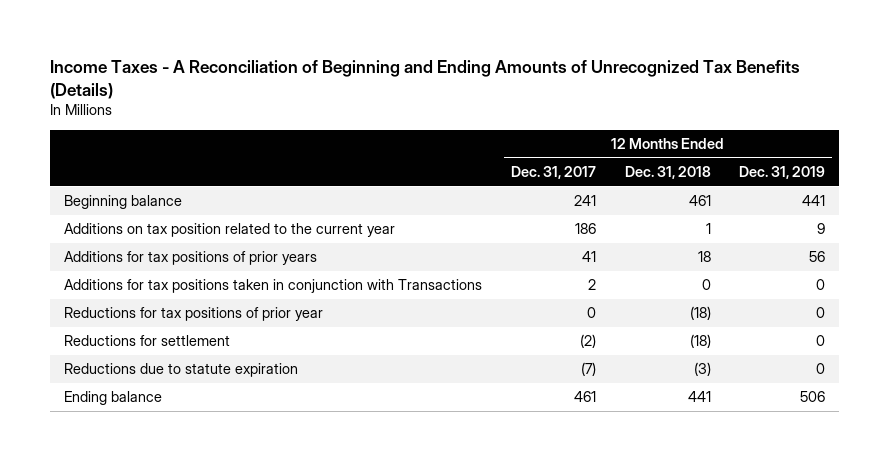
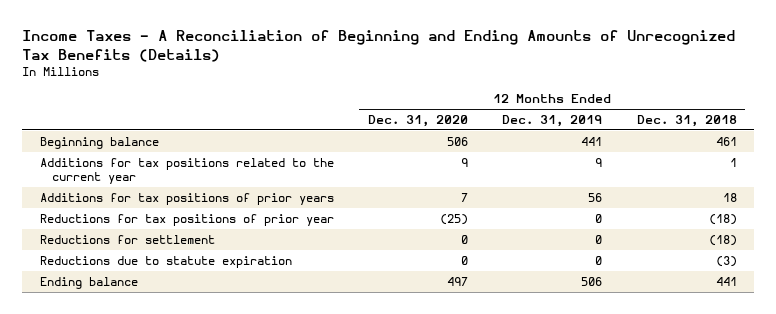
[510,166,596,180] Dec. 31, 2017 -> none
none -> [367,115,468,128] Dec. 31, 2020
[64,223,396,238] Additions on tax position related to the current year -> [39,157,334,185] Additions for tax positions related to the current year
[64,279,483,294] Additions for tax positions taken in conjunction with Transactions -> none

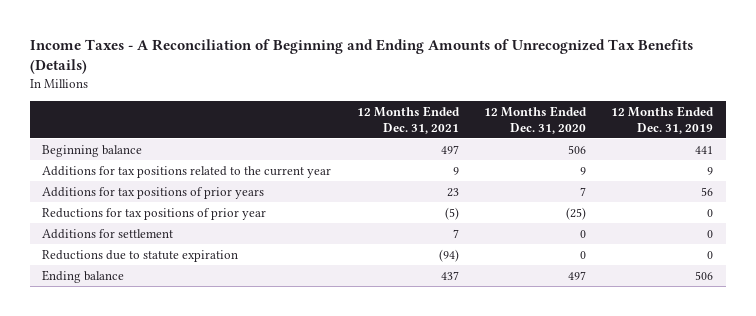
[636,115,737,128] Dec. 31, 2018 -> none
none -> [356,105,460,134] 12 Months Ended Dec. 31, 2021
[39,234,215,244] Reductions for settlement -> [42,228,174,239] Additions for settlement

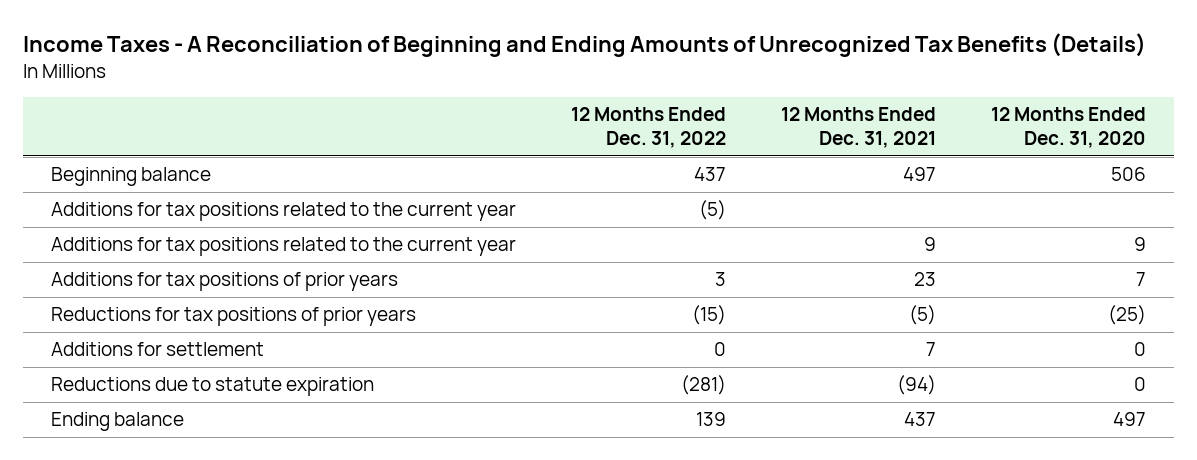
[611,105,715,134] 12 Months Ended Dec. 31, 2019 -> none
none -> [570,107,726,149] 12 Months Ended Dec. 31, 2022
none -> [50,202,516,222] Additions for tax positions related to the current year
[42,207,267,220] Reductions for tax positions of prior year -> [50,307,416,327] Reductions for tax positions of prior years

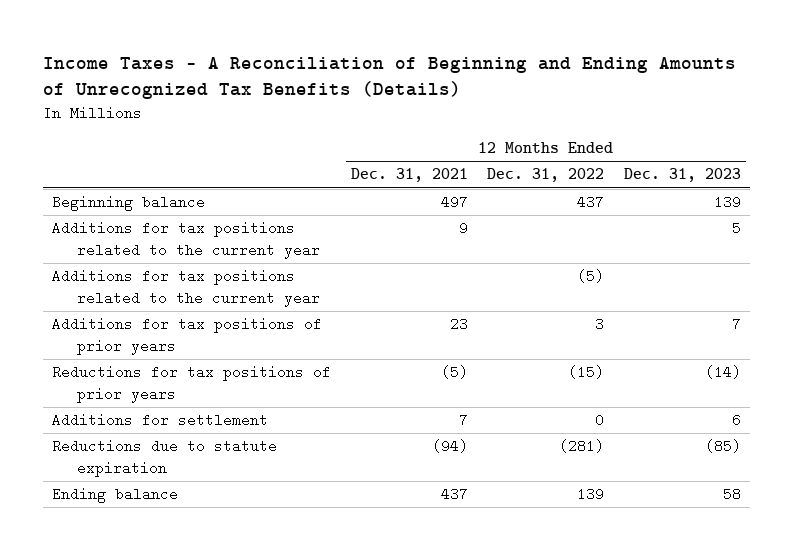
[991,107,1147,149] 12 Months Ended Dec. 31, 2020 -> none
none -> [623,168,741,183] Dec. 31, 2023
[50,202,516,222] Additions for tax positions related to the current year -> [52,269,320,307] Additions for tax positions related to the current year

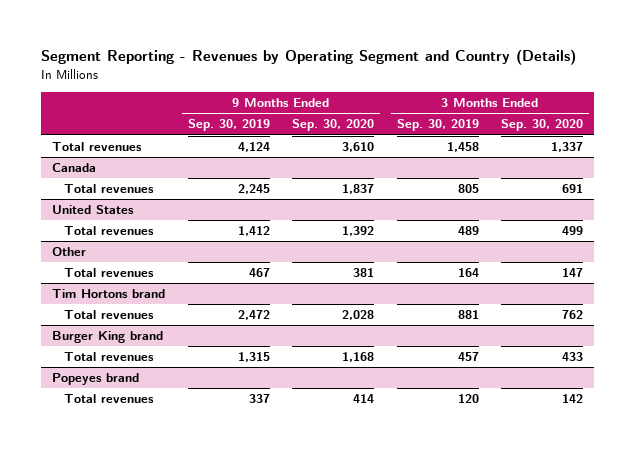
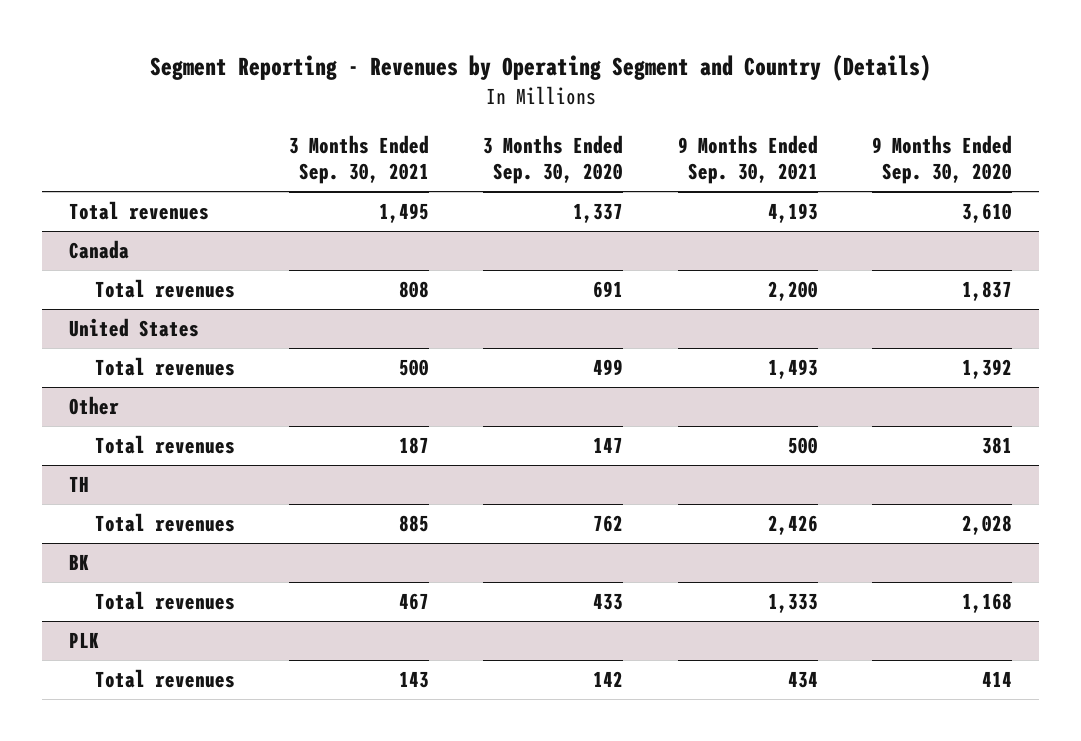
[187,119,270,132] Sep. 30, 2019 -> none
[396,119,479,132] Sep. 30, 2019 -> none
none -> [288,134,429,184] 3 Months Ended Sep. 30, 2021
none -> [677,134,818,184] 9 Months Ended Sep. 30, 2021
[52,289,166,299] Tim Hortons brand -> [69,476,90,493] TH
[52,331,164,344] Burger King brand -> [69,554,90,571] BK
[52,373,140,386] Popeyes brand -> [69,632,100,649] PLK

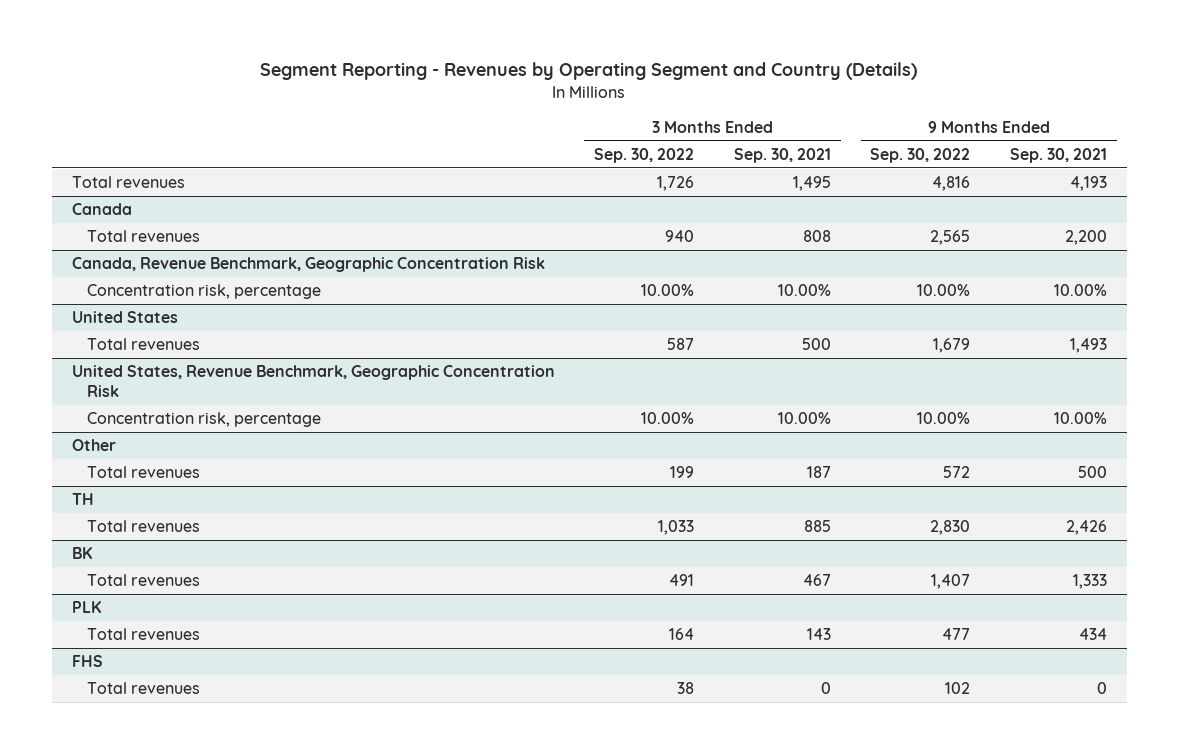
[483,134,624,184] 3 Months Ended Sep. 30, 2020 -> none
[871,134,1012,184] 9 Months Ended Sep. 30, 2020 -> none
none -> [594,148,695,164] Sep. 30, 2022
none -> [870,148,971,164] Sep. 30, 2022
none -> [71,257,545,273] Canada, Revenue Benchmark, Geographic Concentration Risk
none -> [86,284,321,300] Concentration risk, percentage
none -> [71,365,555,397] United States, Revenue Benchmark, Geographic Concentration Risk
none -> [86,412,321,428] Concentration risk, percentage
none -> [71,655,103,668] FHS
none -> [86,682,200,695] Total revenues

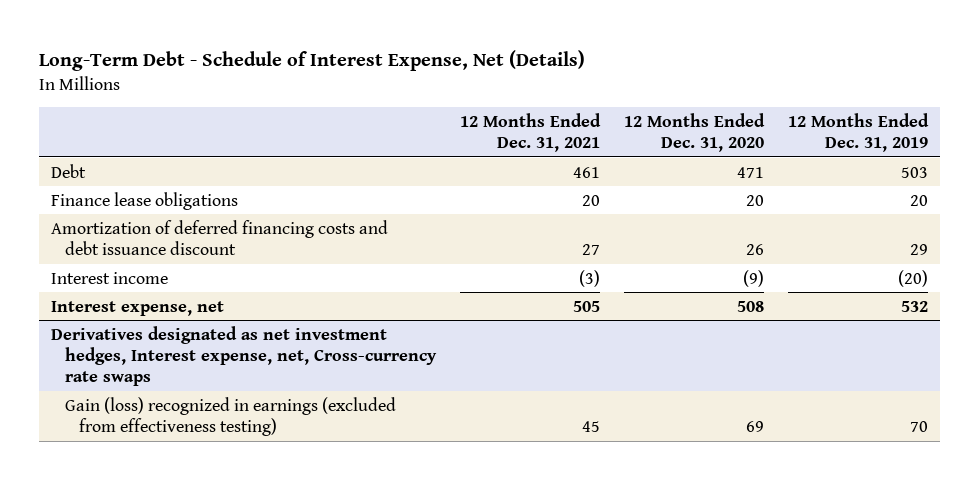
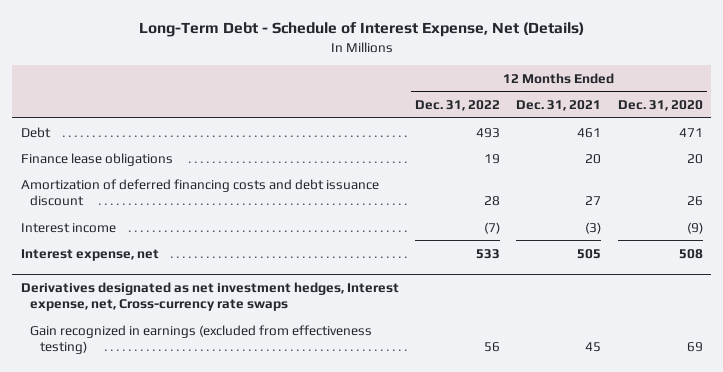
[788,112,930,153] 12 Months Ended Dec. 31, 2019 -> none
none -> [415,100,501,112] Dec. 31, 2022
[65,396,397,437] Gain (loss) recognized in earnings (excluded from effectiveness testing) -> [30,324,373,355] Gain recognized in earnings (excluded from effectiveness testing)

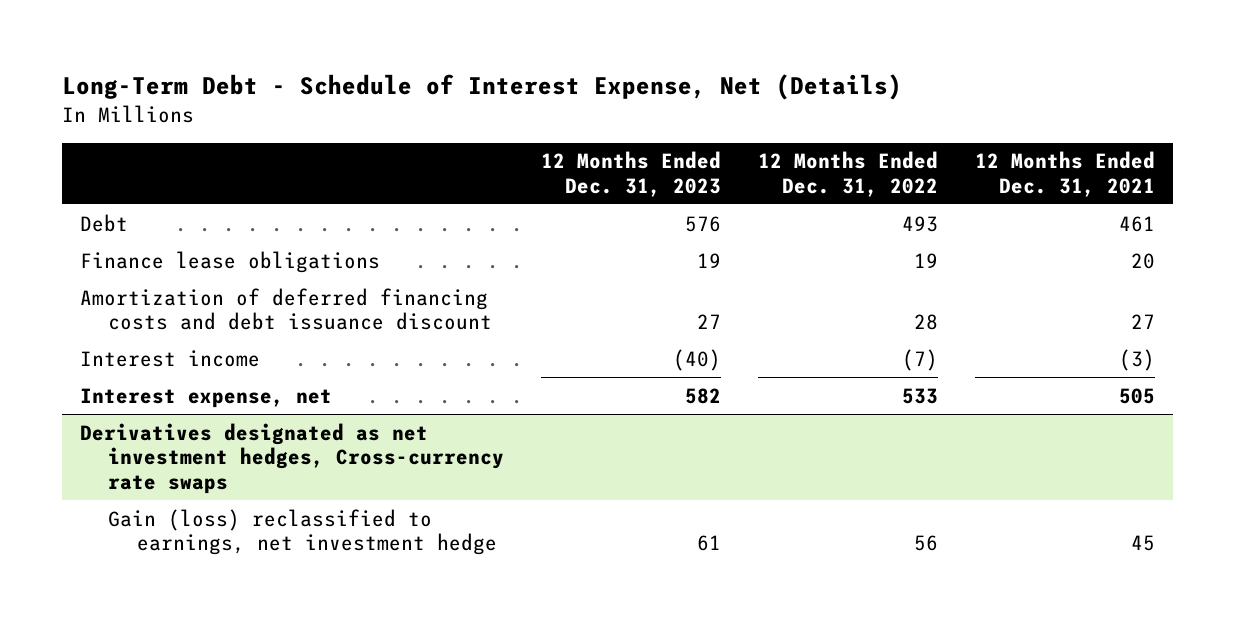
[617,100,703,112] Dec. 31, 2020 -> none
none -> [541,151,722,197] 12 Months Ended Dec. 31, 2023
[20,281,399,312] Derivatives designated as net investment hedges, Interest expense, net, Cross-currency rate swaps -> [80,422,505,494] Derivatives designated as net investment hedges, Cross-currency rate swaps
[30,324,373,355] Gain recognized in earnings (excluded from effectiveness testing) -> [108,508,497,556] Gain (loss) reclassified to earnings, net investment hedge

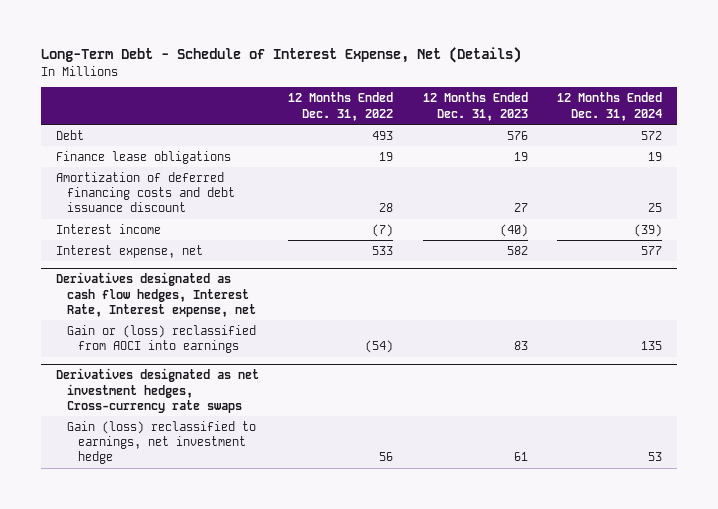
[974,151,1155,197] 12 Months Ended Dec. 31, 2021 -> none
none -> [557,92,663,121] 12 Months Ended Dec. 31, 2024
none -> [55,272,257,317] Derivatives designated as cash flow hedges, Interest Rate, Interest expense, net
none -> [67,324,257,354] Gain or (loss) reclassified from AOCI into earnings

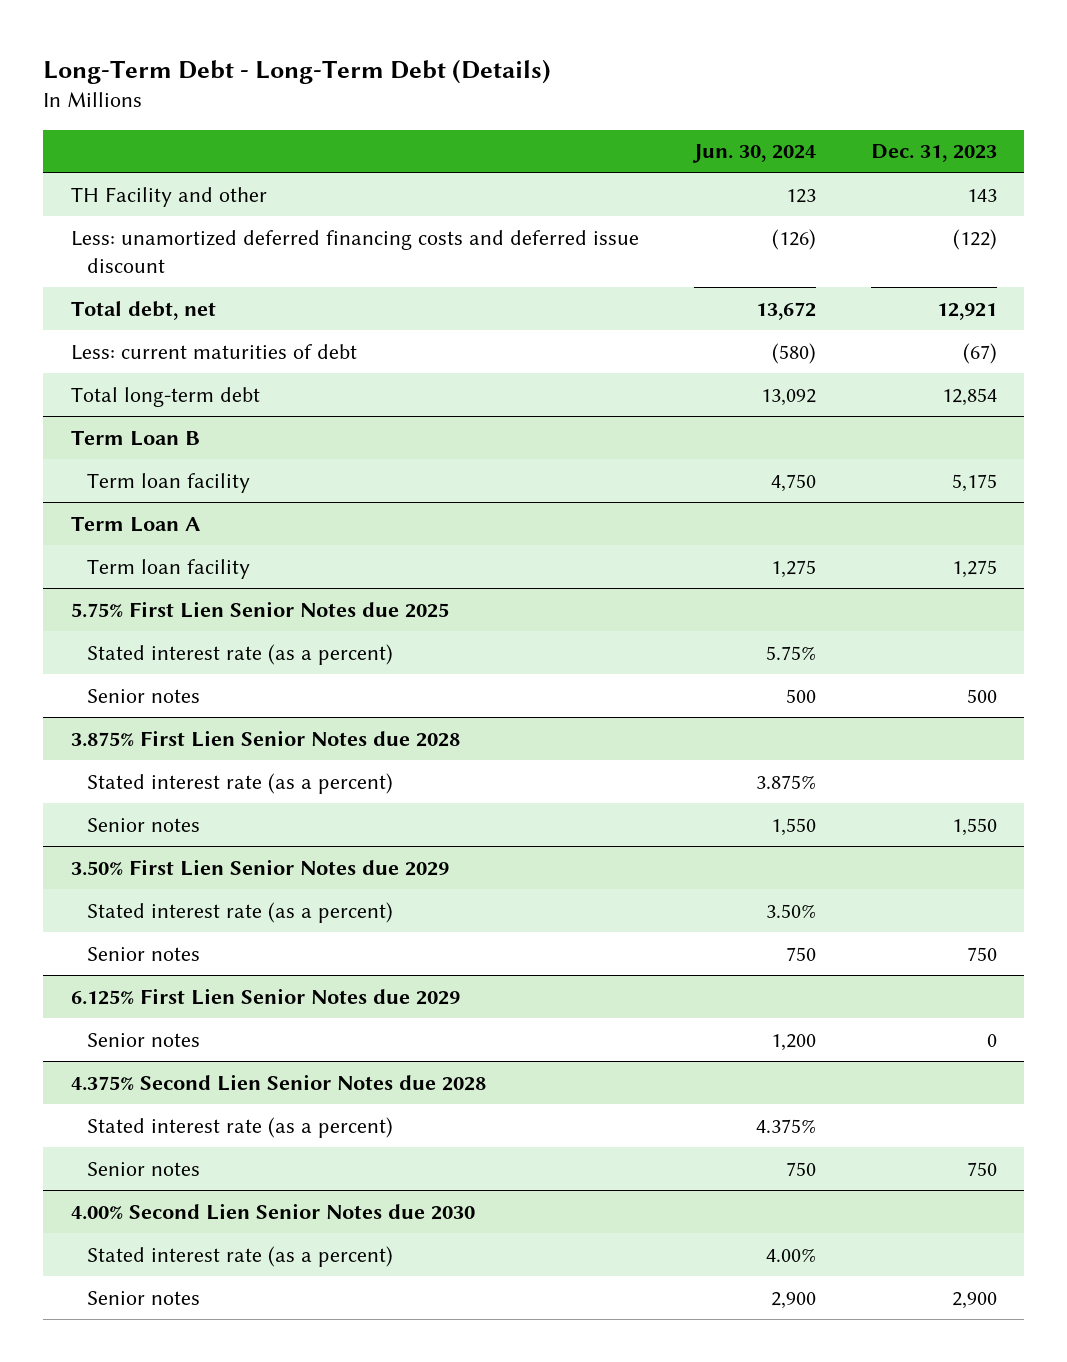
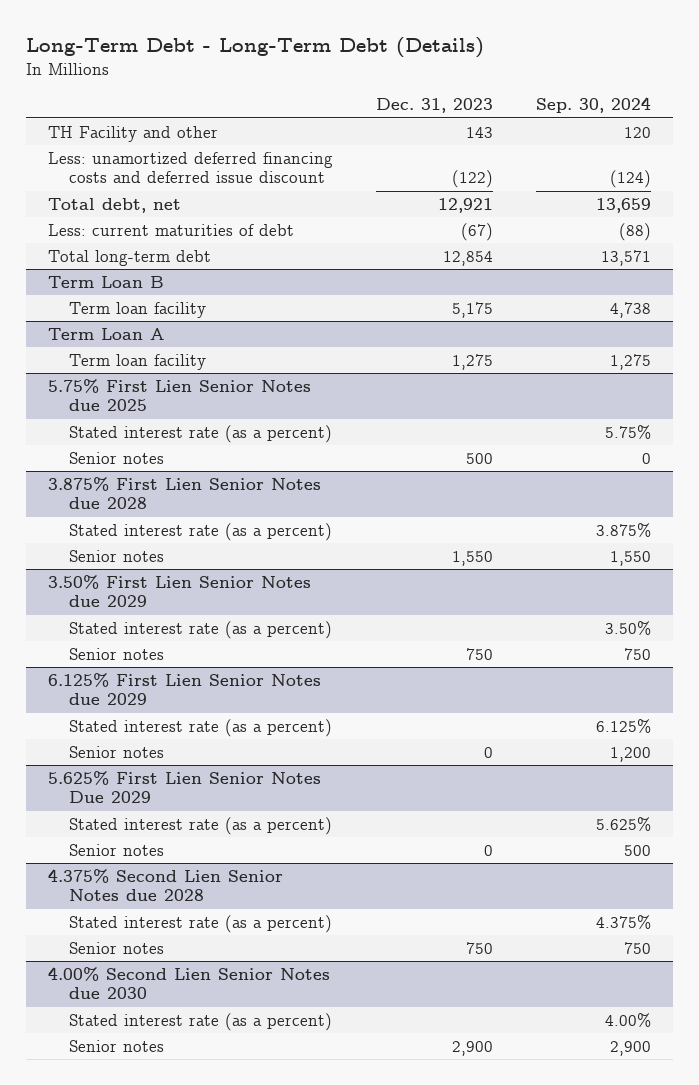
[691,144,816,164] Jun. 30, 2024 -> none
none -> [536,97,652,114] Sep. 30, 2024
none -> [69,718,333,737] Stated interest rate (as a percent)
none -> [47,770,321,804] 5.625% First Lien Senior Notes Due 2029
none -> [69,816,333,835] Stated interest rate (as a percent)
none -> [69,843,165,856] Senior notes

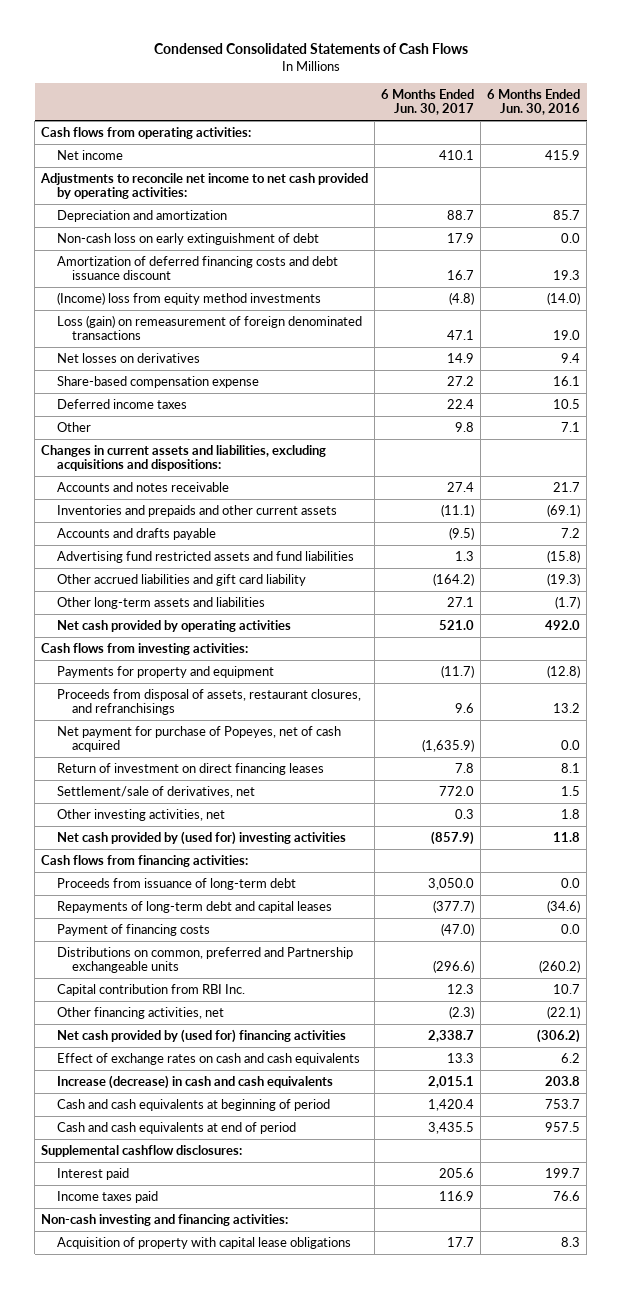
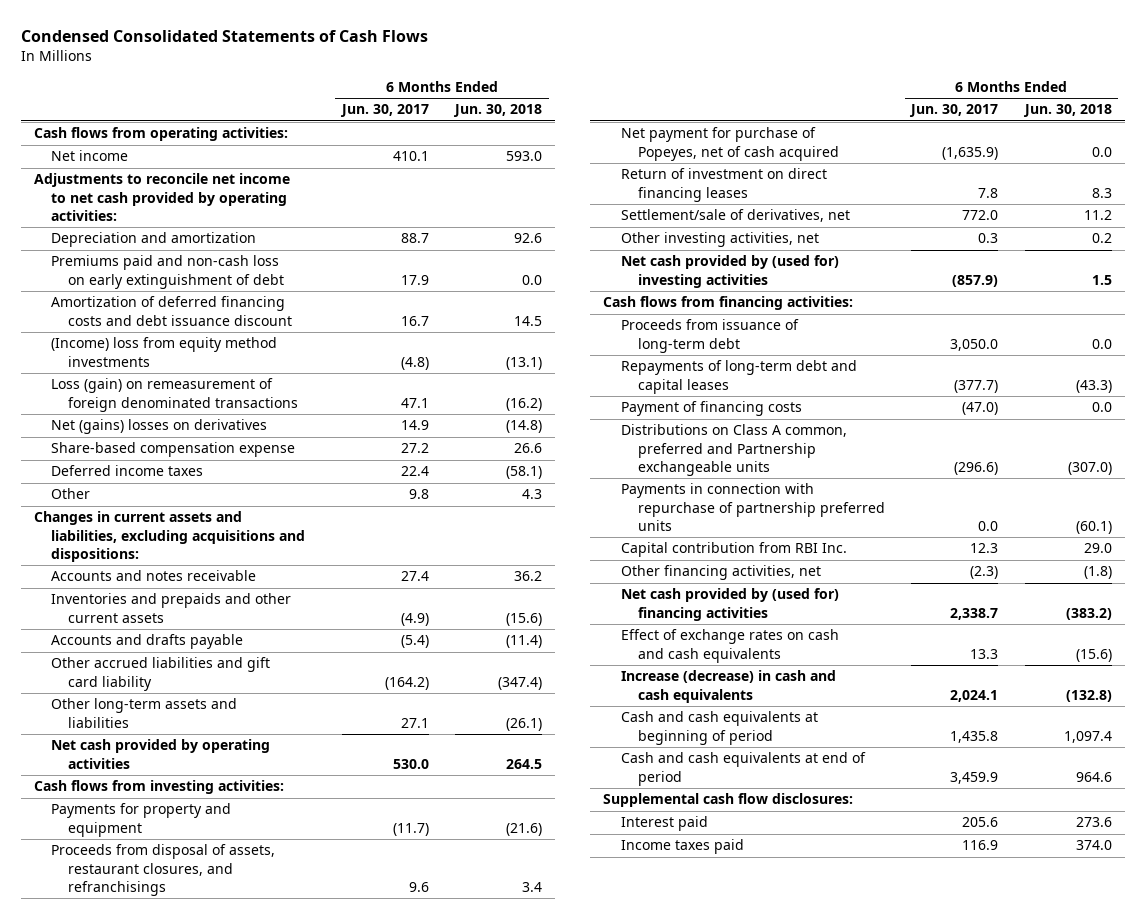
[487,88,581,116] 6 Months Ended Jun. 30, 2016 -> none
none -> [453,104,543,118] Jun. 30, 2018
[56,232,319,245] Non-cash loss on early extinguishment of debt -> [51,255,285,289] Premiums paid and non-cash loss on early extinguishment of debt
[56,352,200,363] Net losses on derivatives -> [51,419,268,435] Net (gains) losses on derivatives
[56,550,354,563] Advertising fund restricted assets and fund liabilities -> none
[441,503,475,517] (11.1) -> [400,612,429,626] (4.9)
[449,526,475,540] (9.5) -> [400,635,429,649] (5.4)
[439,619,475,630] 521.0 -> [392,758,429,769] 530.0
[56,946,353,974] Distributions on common, preferred and Partnership exchangeable units -> [620,424,847,476] Distributions on Class A common, preferred and Partnership exchangeable units
none -> [620,483,885,531] Payments in connection with repurchase of partnership preferred units
[428,1075,475,1088] 2,015.1 -> [950,689,999,702] 2,024.1
[428,1098,475,1111] 1,420.4 -> [950,730,999,743] 1,435.8
[428,1121,475,1134] 3,435.5 -> [950,771,999,784] 3,459.9
[41,1144,243,1157] Supplemental cashflow disclosures: -> [603,793,854,808] Supplemental cash flow disclosures:
[41,1213,289,1226] Non-cash investing and financing activities: -> none
[56,1236,351,1249] Acquisition of property with capital lease obligations -> none

